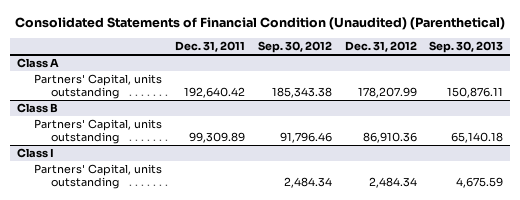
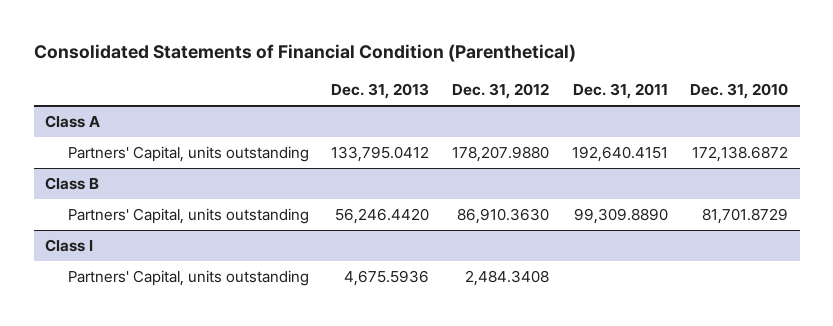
[15,17,506,31] Consolidated Statements of Financial Condition (Unaudited) (Parenthetical) -> [33,43,576,62] Consolidated Statements of Financial Condition (Parenthetical)
[257,41,332,54] Sep. 30, 2012 -> none
[429,41,504,54] Sep. 30, 2013 -> none
none -> [331,83,430,100] Dec. 31, 2013
none -> [690,83,789,100] Dec. 31, 2010
[183,87,245,99] 192,640.42 -> [571,146,668,163] 192,640.4151
[357,87,417,99] 178,207.99 -> [451,146,549,163] 178,207.9880
[188,132,245,144] 99,309.89 -> [573,208,668,225] 99,309.8890
[362,132,417,144] 86,910.36 -> [456,208,549,225] 86,910.3630
[368,177,417,189] 2,484.34 -> [464,270,549,287] 2,484.3408

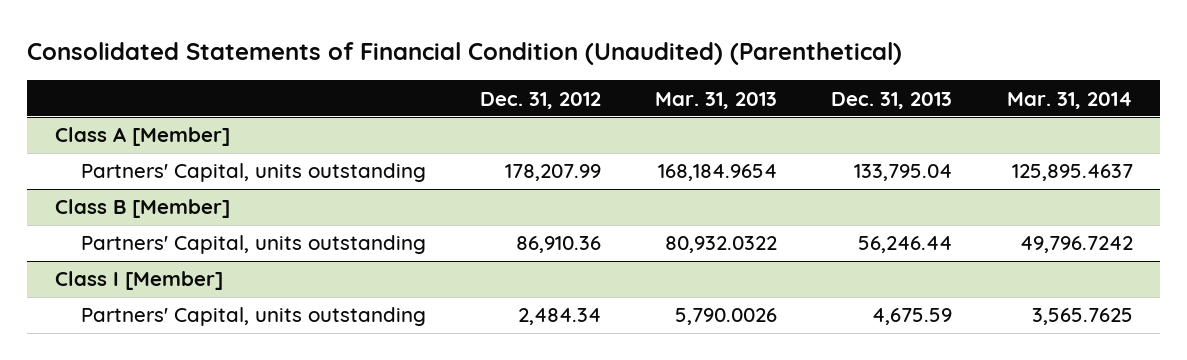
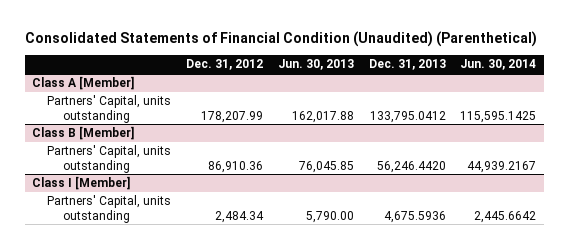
[655,91,778,109] Mar. 31, 2013 -> none
[1006,91,1133,109] Mar. 31, 2014 -> none
none -> [277,59,354,71] Jun. 30, 2013
none -> [460,59,537,71] Jun. 30, 2014
[854,164,953,182] 133,795.04 -> [369,110,446,123] 133,795.0412
[858,236,953,254] 56,246.44 -> [376,160,446,173] 56,246.4420
[872,308,953,326] 4,675.59 -> [383,210,446,223] 4,675.5936

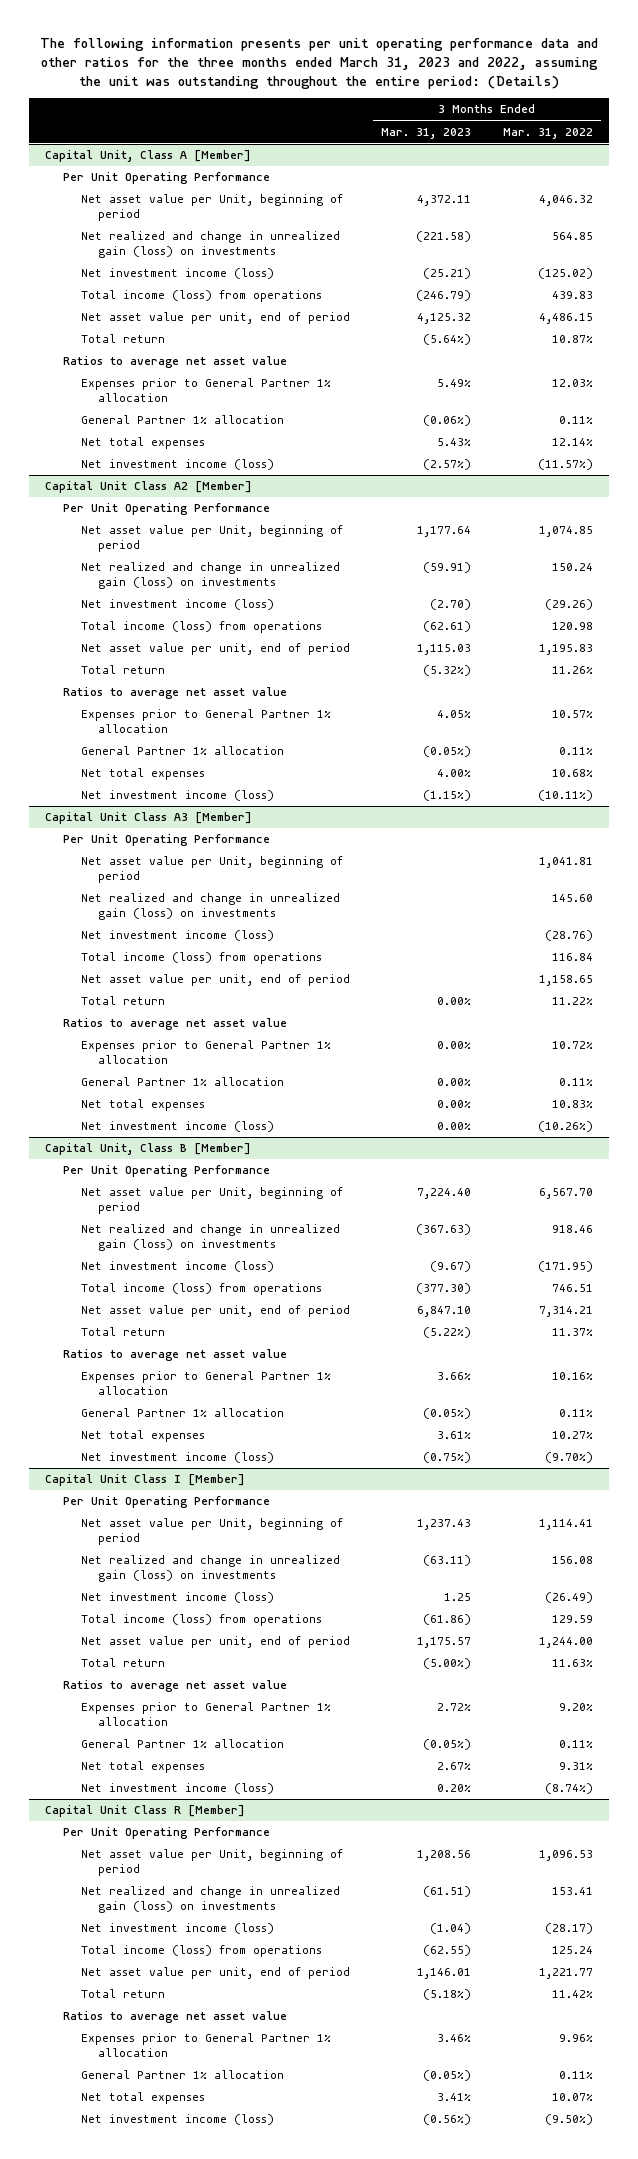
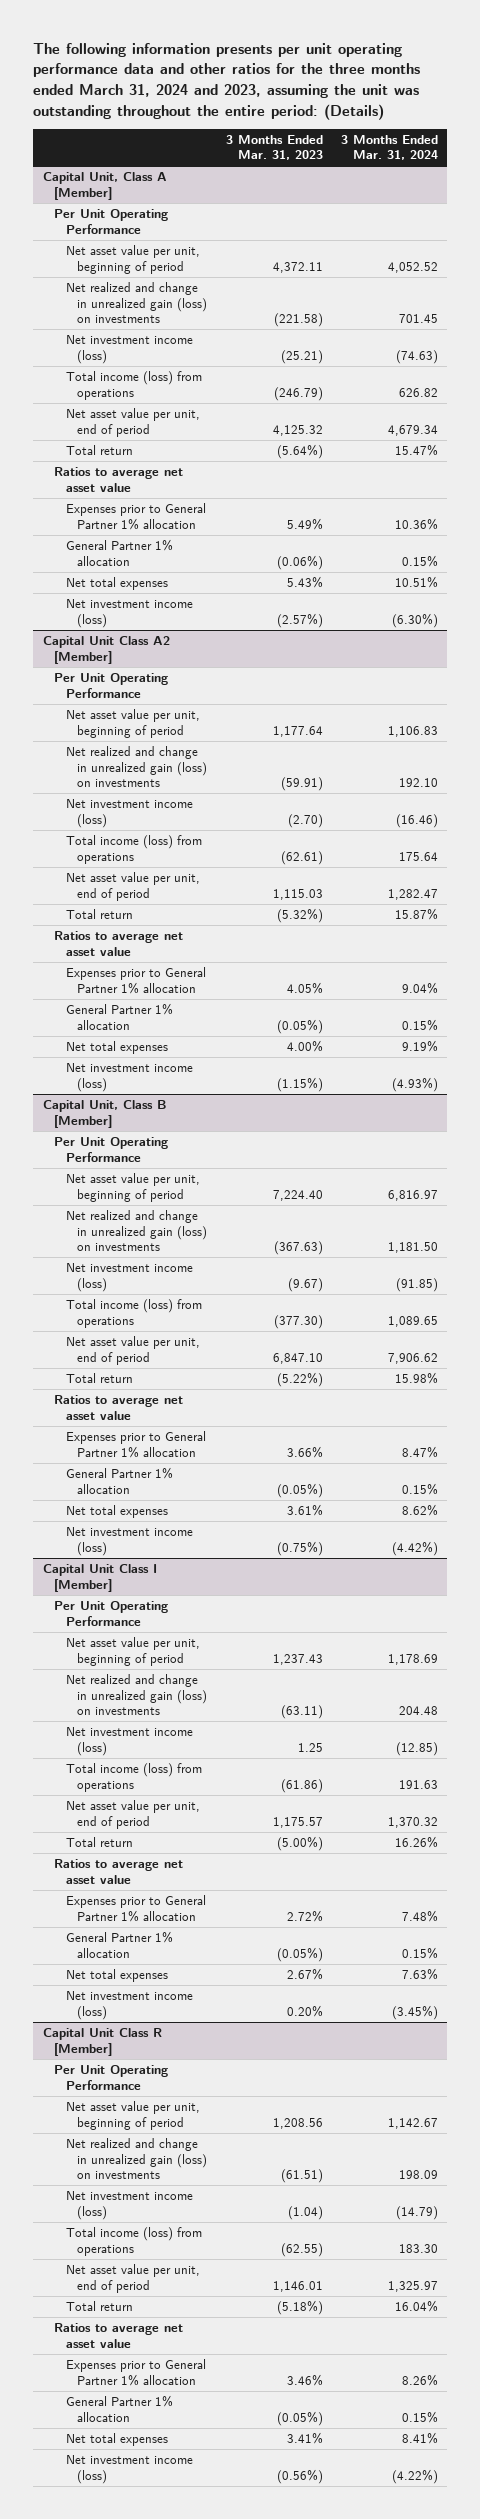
[40,37,599,89] The following information presents per unit operating performance data and other ratios for the three months ended March 31, 2023 and 2022, assuming the unit was outstanding throughout the entire period: (Details) -> [33,42,421,120] The following information presents per unit operating performance data and other ratios for the three months ended March 31, 2024 and 2023, assuming the unit was outstanding throughout the entire period: (Details)
[503,127,594,139] Mar. 31, 2022 -> none
none -> [340,135,438,161] 3 Months Ended Mar. 31, 2024
[80,194,343,221] Net asset value per Unit, beginning of period -> [65,245,200,274] Net asset value per unit, beginning of period
[80,525,343,552] Net asset value per Unit, beginning of period -> [65,709,200,738] Net asset value per unit, beginning of period
[45,812,253,825] Capital Unit Class A3 [Member] -> none
[62,834,270,847] Per Unit Operating Performance -> none
[80,856,343,883] Net asset value per Unit, beginning of period -> none
[80,893,340,920] Net realized and change in unrealized gain (loss) on investments -> none
[80,930,274,942] Net investment income (loss) -> none
[80,952,322,965] Total income (loss) from operations -> none
[80,974,350,987] Net asset value per unit, end of period -> none
[80,996,165,1006] Total return -> none
[62,1018,287,1031] Ratios to average net asset value -> none
[80,1040,331,1064] Expenses prior to General Partner 1% allocation -> none
[80,1077,284,1087] General Partner 1% allocation -> none
[80,1099,205,1112] Net total expenses -> none
[80,1121,274,1133] Net investment income (loss) -> none
[80,1187,343,1214] Net asset value per Unit, beginning of period -> [65,1173,200,1202] Net asset value per unit, beginning of period
[80,1518,343,1545] Net asset value per Unit, beginning of period -> [65,1637,200,1666] Net asset value per unit, beginning of period
[80,1849,343,1876] Net asset value per Unit, beginning of period -> [65,2101,200,2130] Net asset value per unit, beginning of period

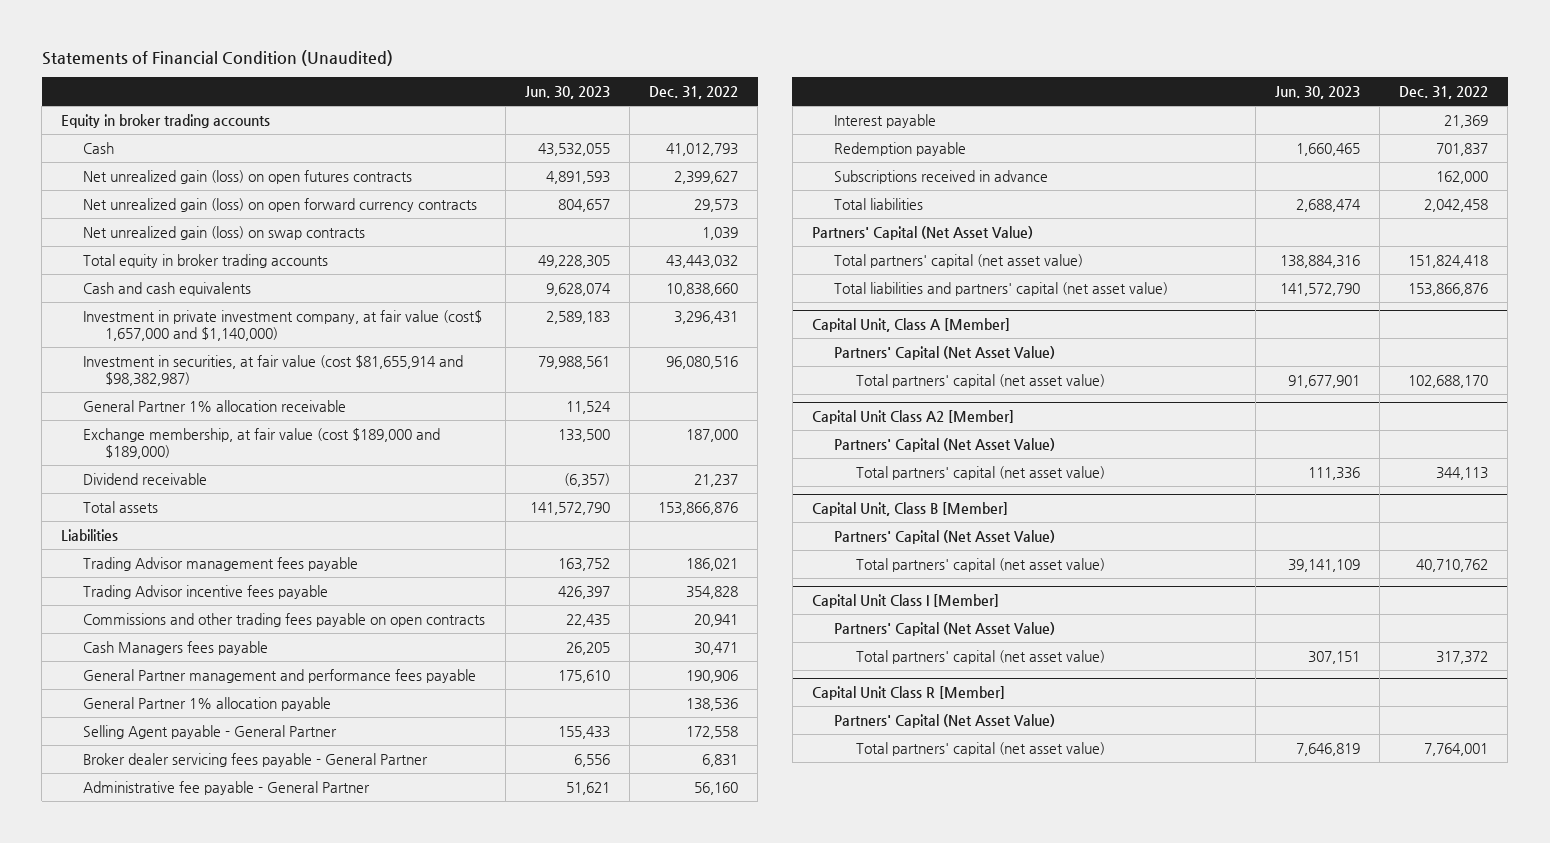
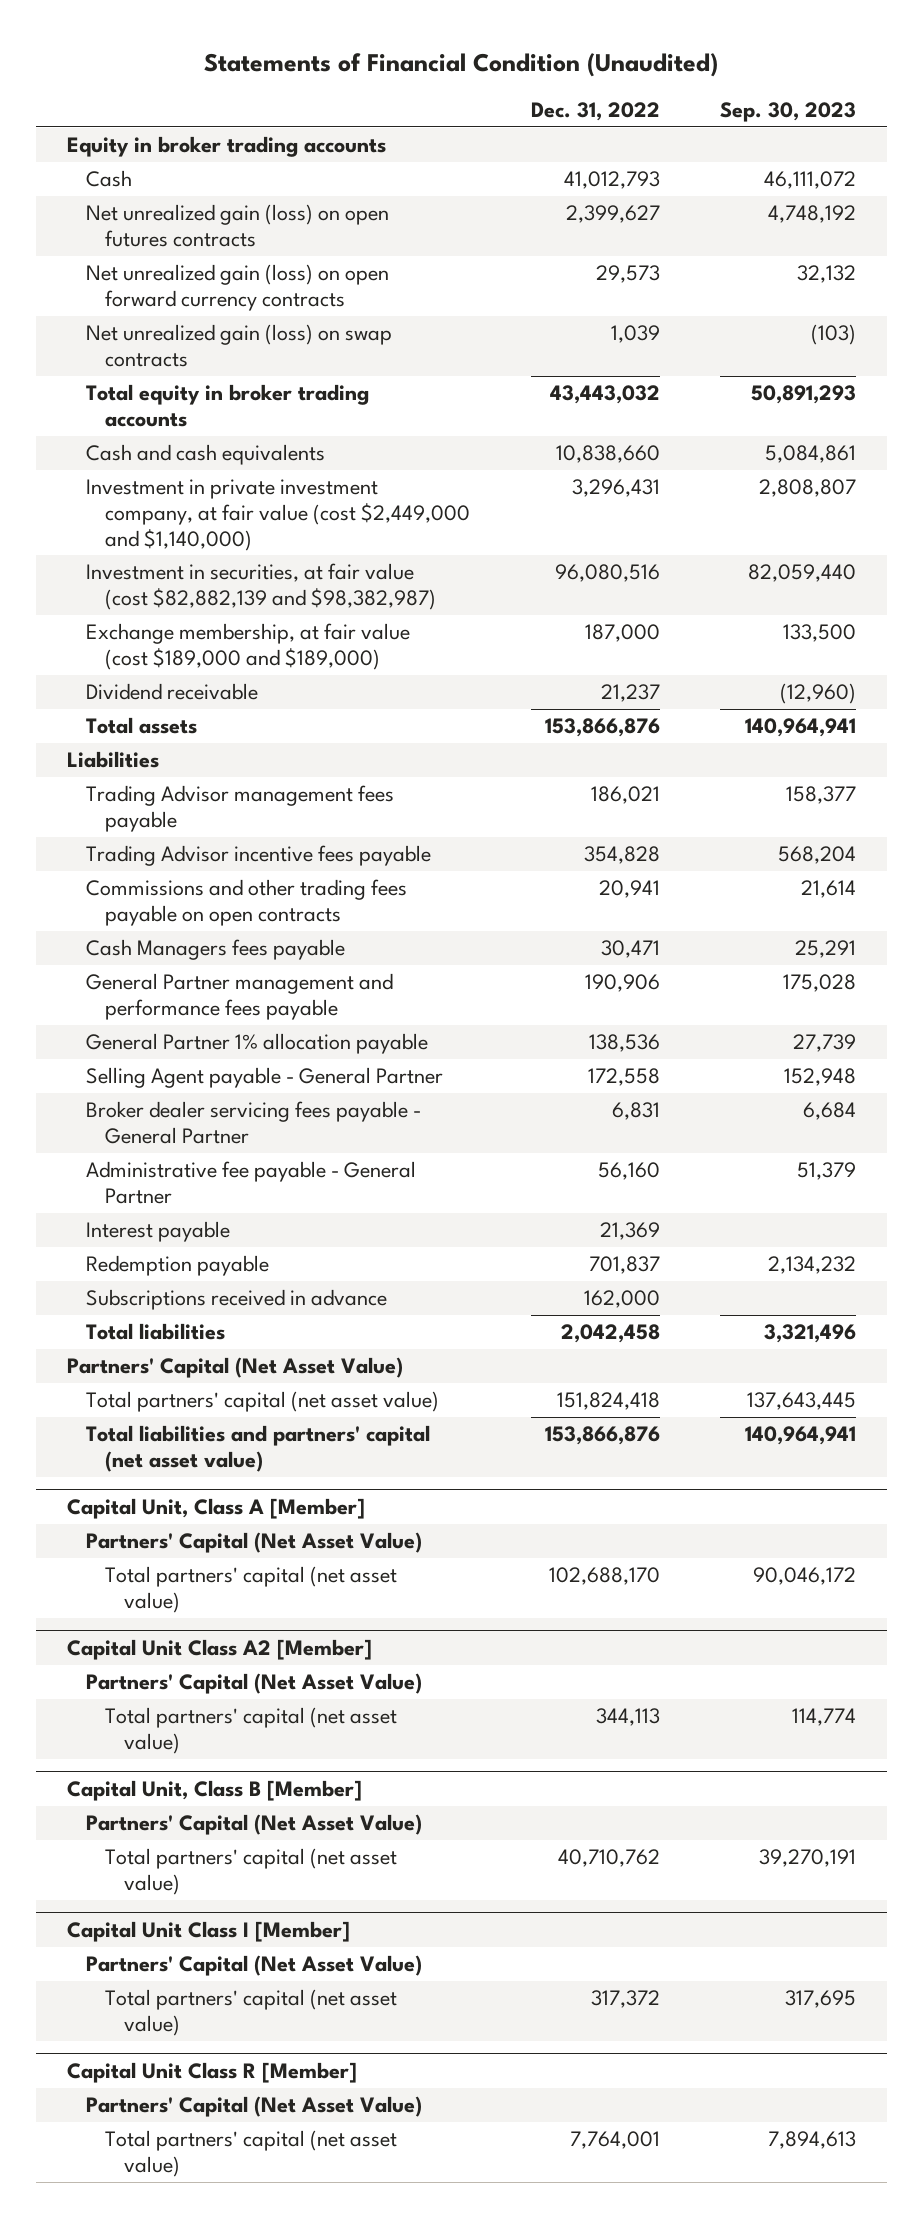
[524,86,610,100] Jun. 30, 2023 -> none
none -> [720,102,857,123] Sep. 30, 2023
[83,399,347,412] General Partner 1% allocation receivable -> none
[83,309,483,341] Investment in private investment company, at fair value (cost$ 1,657,000 and $1,140,000) -> [85,479,471,551] Investment in private investment company, at fair value (cost $2,449,000 and $1,140,000)
[83,354,464,386] Investment in securities, at fair value (cost $81,655,914 and $98,382,987) -> [85,563,437,611] Investment in securities, at fair value (cost $82,882,139 and $98,382,987)

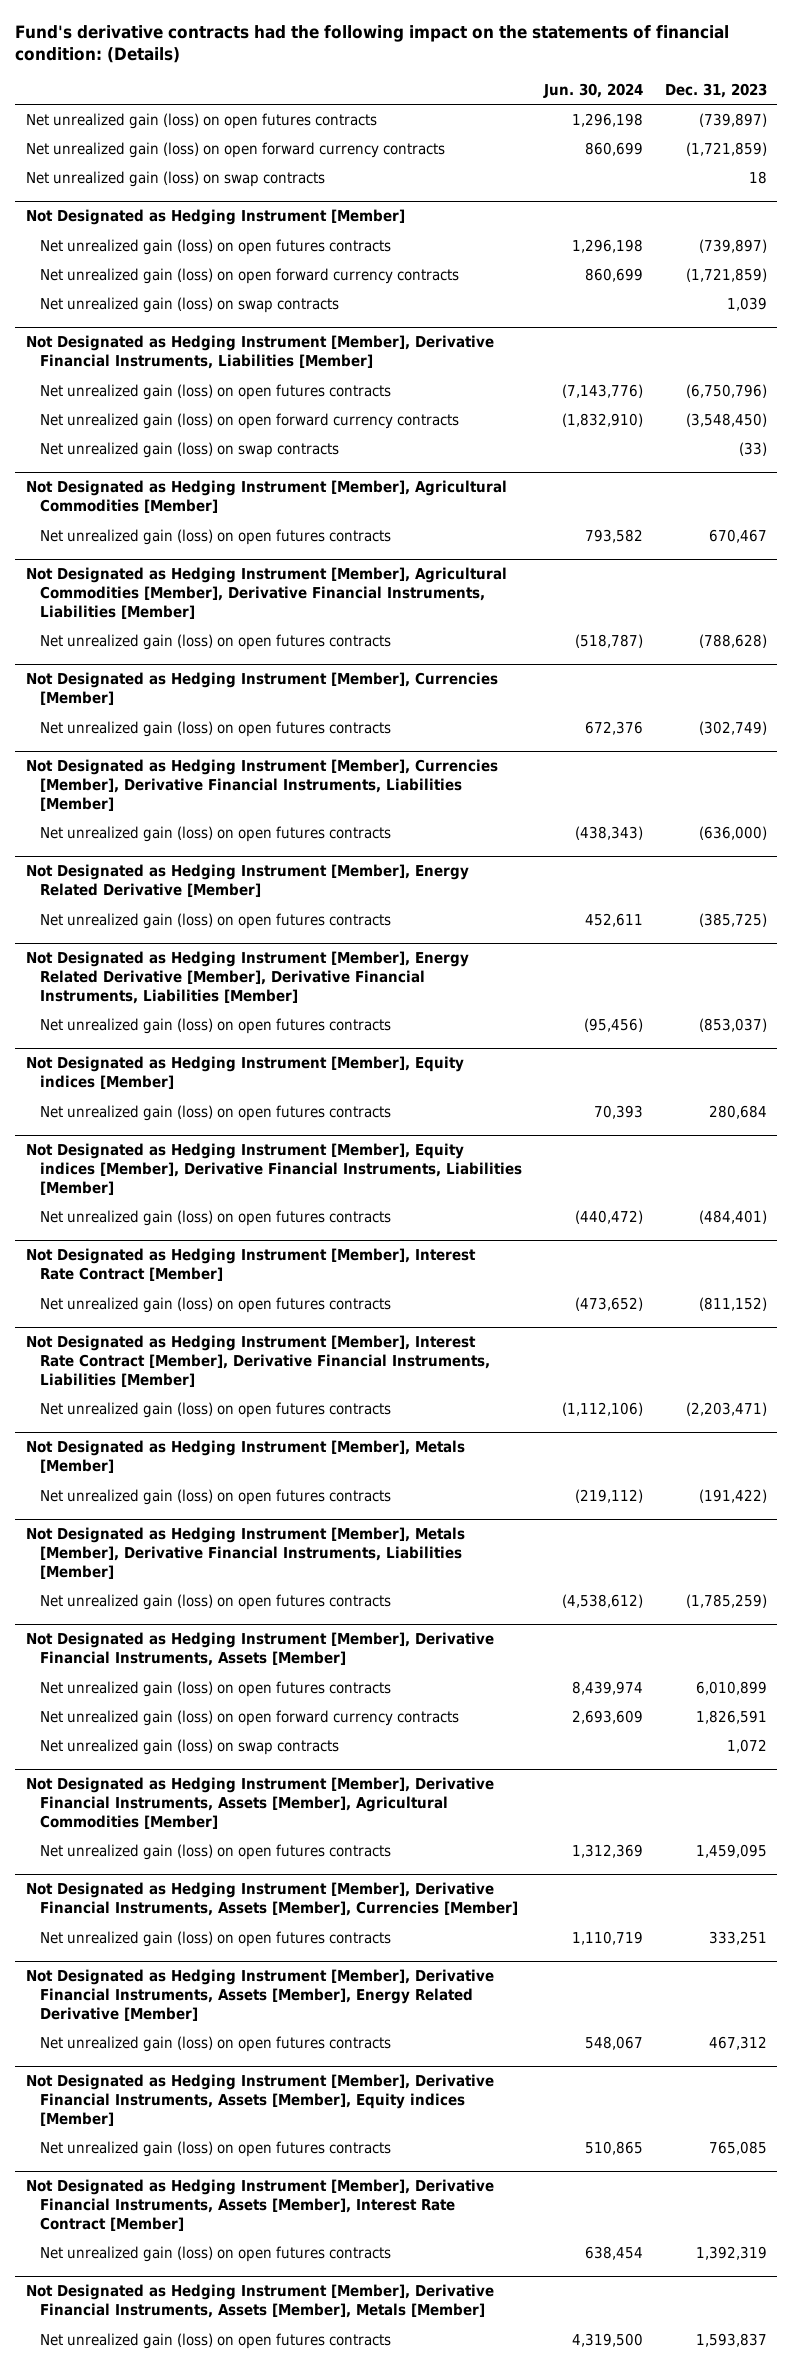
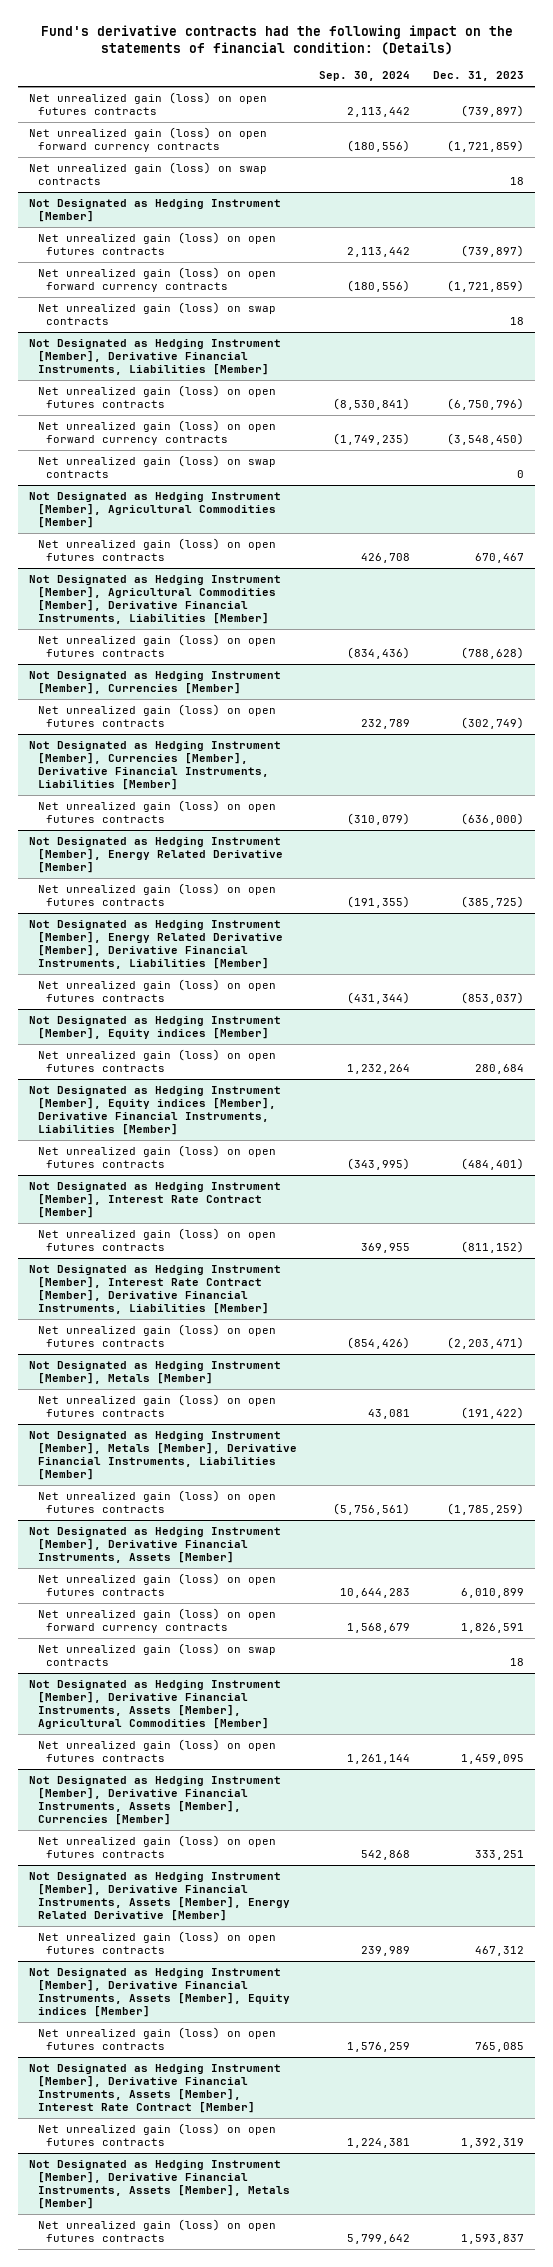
[542,83,643,99] Jun. 30, 2024 -> none
none -> [319,71,411,82] Sep. 30, 2024
[726,297,767,312] 1,039 -> [509,317,524,326] 18
[738,442,767,457] (33) -> [516,470,524,479] 0
[726,1739,767,1754] 1,072 -> [509,1658,524,1667] 18

